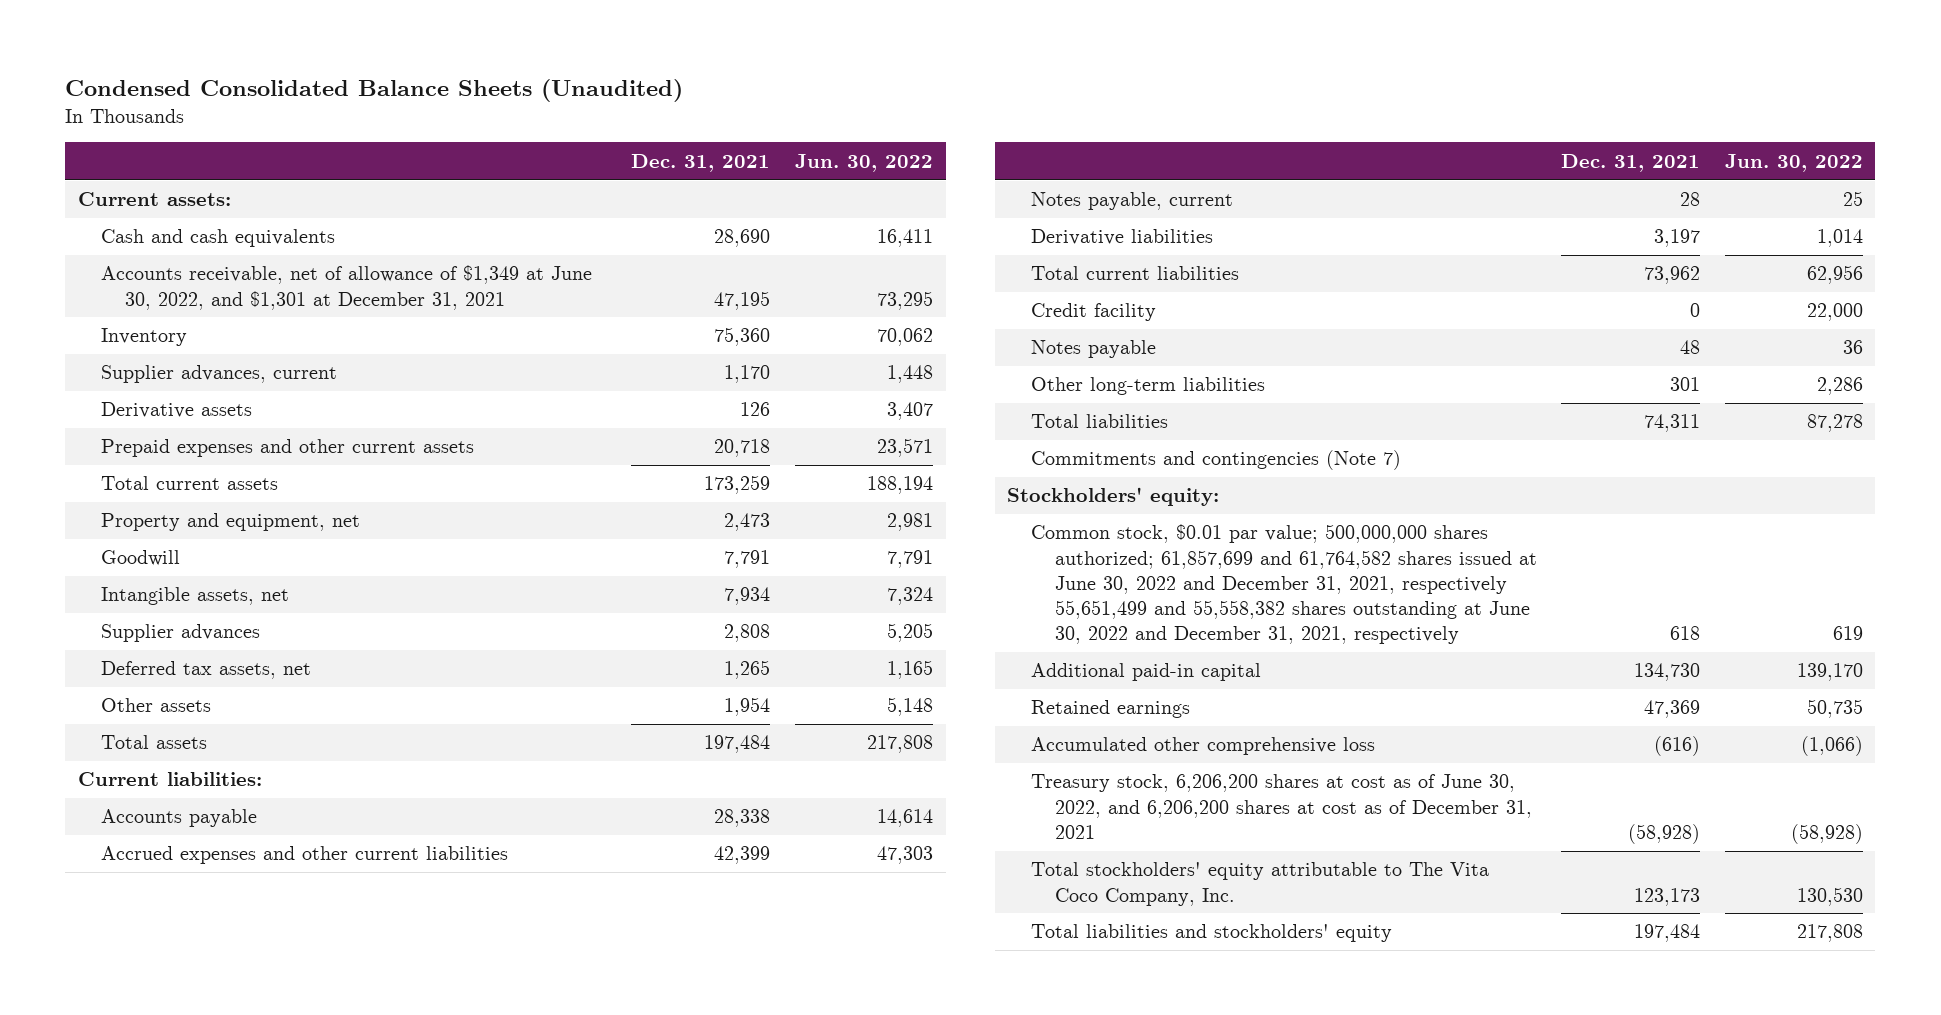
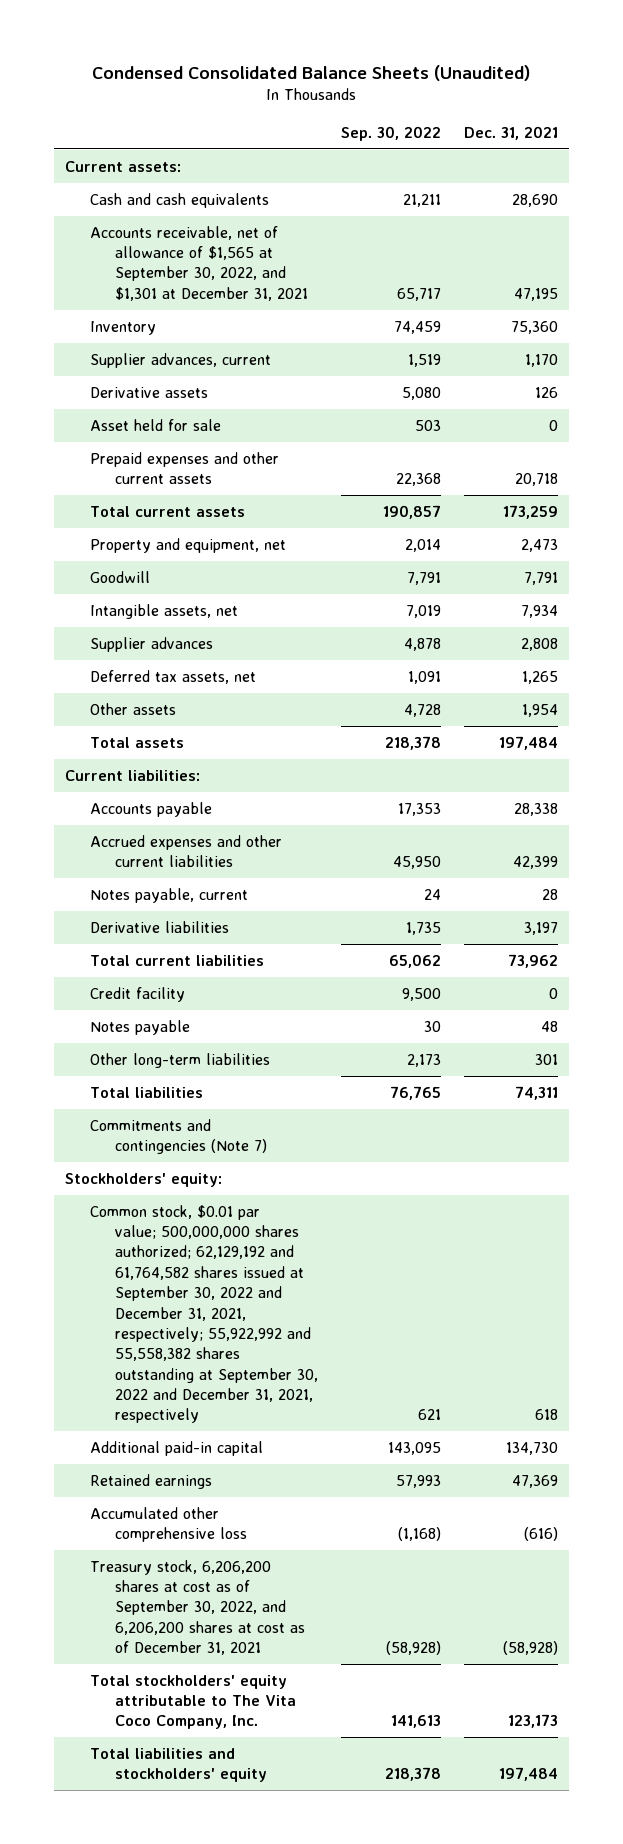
[795,153,934,172] Jun. 30, 2022 -> none
none -> [340,125,441,141] Sep. 30, 2022
[101,265,593,310] Accounts receivable, net of allowance of $1,349 at June 30, 2022, and $1,301 at December 31, 2021 -> [90,225,309,301] Accounts receivable, net of allowance of $1,565 at September 30, 2022, and $1,301 at December 31, 2021
none -> [90,418,222,431] Asset held for sale
[1031,524,1537,645] Common stock, $0.01 par value; 500,000,000 shares authorized; 61,857,699 and 61,764,582 shares issued at June 30, 2022 and December 31, 2021, respectively 55,651,499 and 55,558,382 shares outstanding at June 30, 2022 and December 31, 2021, respectively -> [90,1204,319,1424] Common stock, $0.01 par value; 500,000,000 shares authorized; 62,129,192 and 61,764,582 shares issued at September 30, 2022 and December 31, 2021, respectively; 55,922,992 and 55,558,382 shares outstanding at September 30, 2022 and December 31, 2021, respectively
[1031,774,1532,839] Treasury stock, 6,206,200 shares at cost as of June 30, 2022, and 6,206,200 shares at cost as of December 31, 2021 -> [90,1559,306,1656] Treasury stock, 6,206,200 shares at cost as of September 30, 2022, and 6,206,200 shares at cost as of December 31, 2021

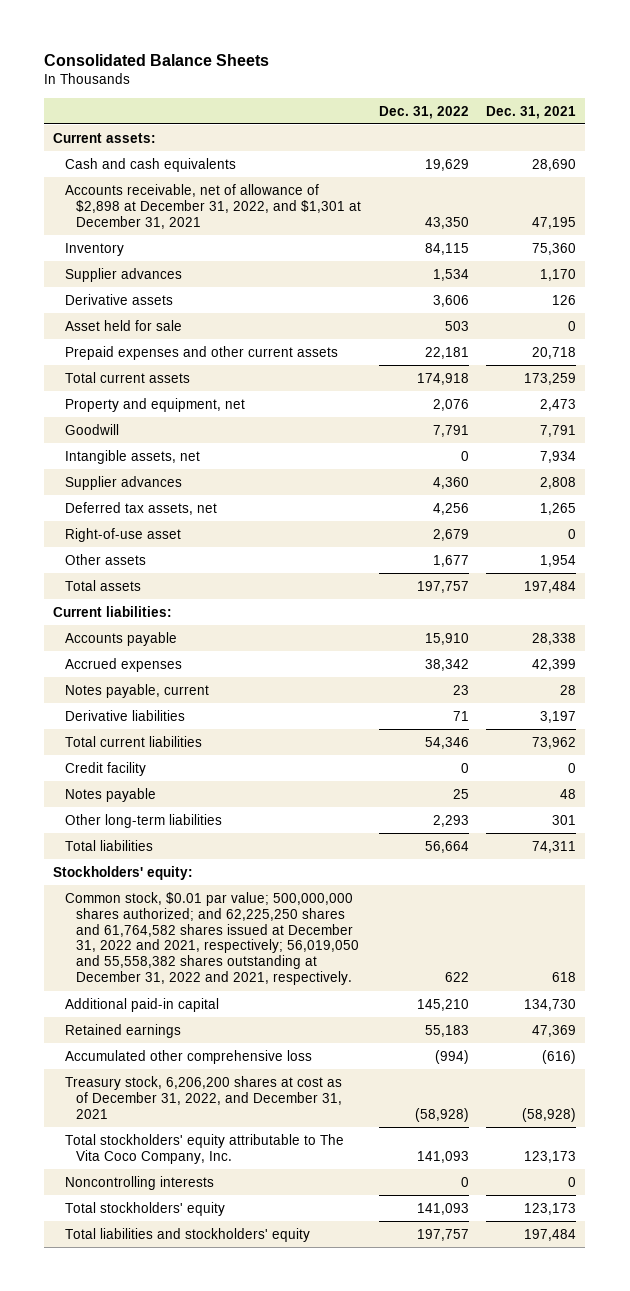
[92,64,531,81] Condensed Consolidated Balance Sheets (Unaudited) -> [44,53,270,66] Consolidated Balance Sheets
[340,125,441,141] Sep. 30, 2022 -> none
none -> [378,105,469,119] Dec. 31, 2022
[90,225,309,301] Accounts receivable, net of allowance of $1,565 at September 30, 2022, and $1,301 at December 31, 2021 -> [64,183,362,229] Accounts receivable, net of allowance of $2,898 at December 31, 2022, and $1,301 at December 31, 2021
[90,352,272,368] Supplier advances, current -> [64,267,182,282] Supplier advances
none -> [64,527,181,542] Right-of-use asset
[90,834,283,868] Accrued expenses and other current liabilities -> [64,657,182,672] Accrued expenses
[90,1118,268,1155] Commitments and contingencies (Note 7) -> none
[90,1204,319,1424] Common stock, $0.01 par value; 500,000,000 shares authorized; 62,129,192 and 61,764,582 shares issued at September 30, 2022 and December 31, 2021, respectively; 55,922,992 and 55,558,382 shares outstanding at September 30, 2022 and December 31, 2021, respectively -> [64,891,360,986] Common stock, $0.01 par value; 500,000,000 shares authorized; and 62,225,250 shares and 61,764,582 shares issued at December 31, 2022 and 2021, respectively; 56,019,050 and 55,558,382 shares outstanding at December 31, 2022 and 2021, respectively.
[90,1559,306,1656] Treasury stock, 6,206,200 shares at cost as of September 30, 2022, and 6,206,200 shares at cost as of December 31, 2021 -> [64,1075,343,1119] Treasury stock, 6,206,200 shares at cost as of December 31, 2022, and December 31, 2021
none -> [64,1175,214,1190] Noncontrolling interests
none -> [64,1201,225,1216] Total stockholders' equity

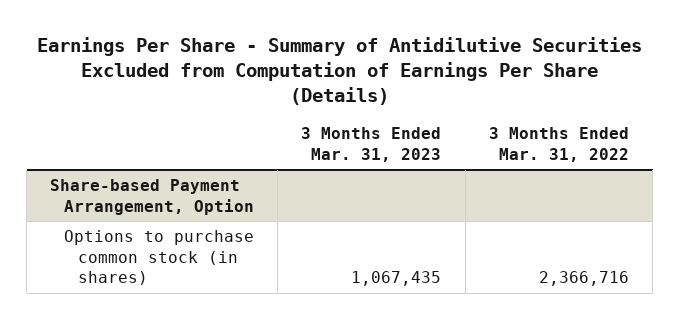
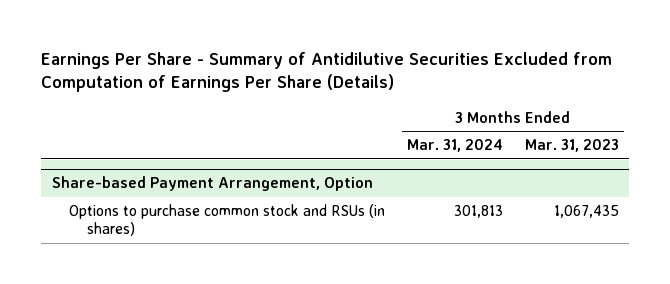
[488,127,629,162] 3 Months Ended Mar. 31, 2022 -> none
none -> [406,139,503,153] Mar. 31, 2024
[63,230,254,286] Options to purchase common stock (in shares) -> [69,203,386,237] Options to purchase common stock and RSUs (in shares)

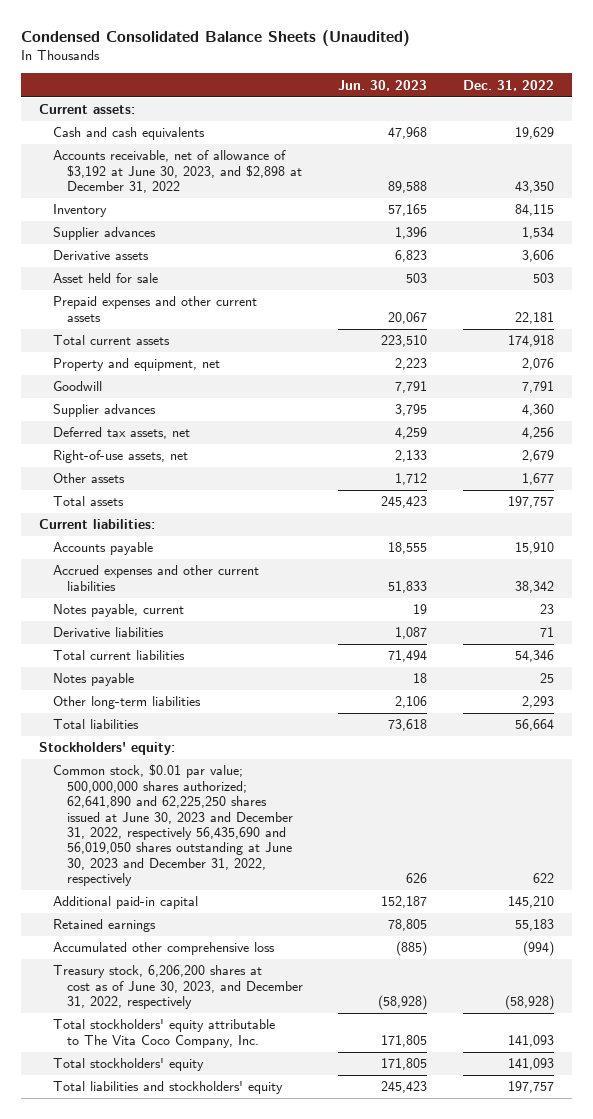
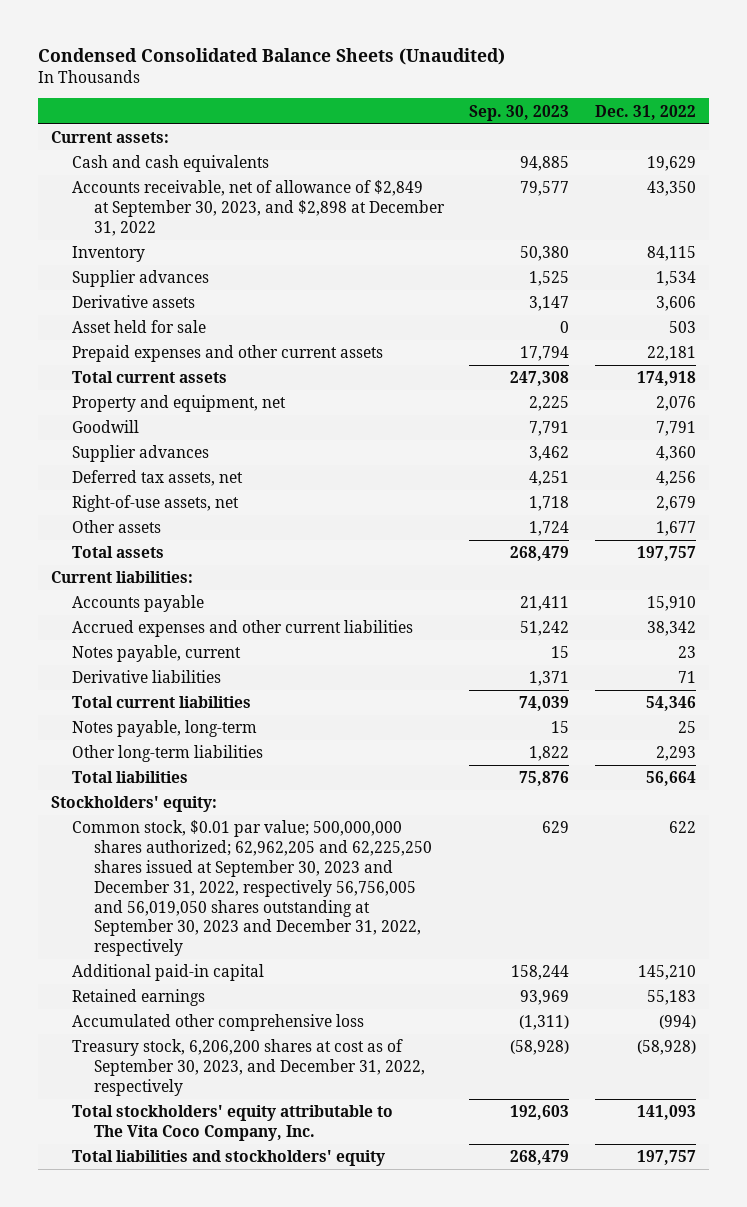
[338,79,428,91] Jun. 30, 2023 -> none
none -> [469,104,570,121] Sep. 30, 2023
[52,150,302,194] Accounts receivable, net of allowance of $3,192 at June 30, 2023, and $2,898 at December 31, 2022 -> [72,180,445,236] Accounts receivable, net of allowance of $2,849 at September 30, 2023, and $2,898 at December 31, 2022
[52,673,134,687] Notes payable -> [72,720,258,738] Notes payable, long-term
[52,764,293,887] Common stock, $0.01 par value; 500,000,000 shares authorized; 62,641,890 and 62,225,250 shares issued at June 30, 2023 and December 31, 2022, respectively 56,435,690 and 56,019,050 shares outstanding at June 30, 2023 and December 31, 2022, respectively -> [72,820,432,957] Common stock, $0.01 par value; 500,000,000 shares authorized; 62,962,205 and 62,225,250 shares issued at September 30, 2023 and December 31, 2022, respectively 56,756,005 and 56,019,050 shares outstanding at September 30, 2023 and December 31, 2022, respectively
[52,965,303,1010] Treasury stock, 6,206,200 shares at cost as of June 30, 2023, and December 31, 2022, respectively -> [72,1039,425,1096] Treasury stock, 6,206,200 shares at cost as of September 30, 2023, and December 31, 2022, respectively
[52,1058,204,1072] Total stockholders' equity -> none

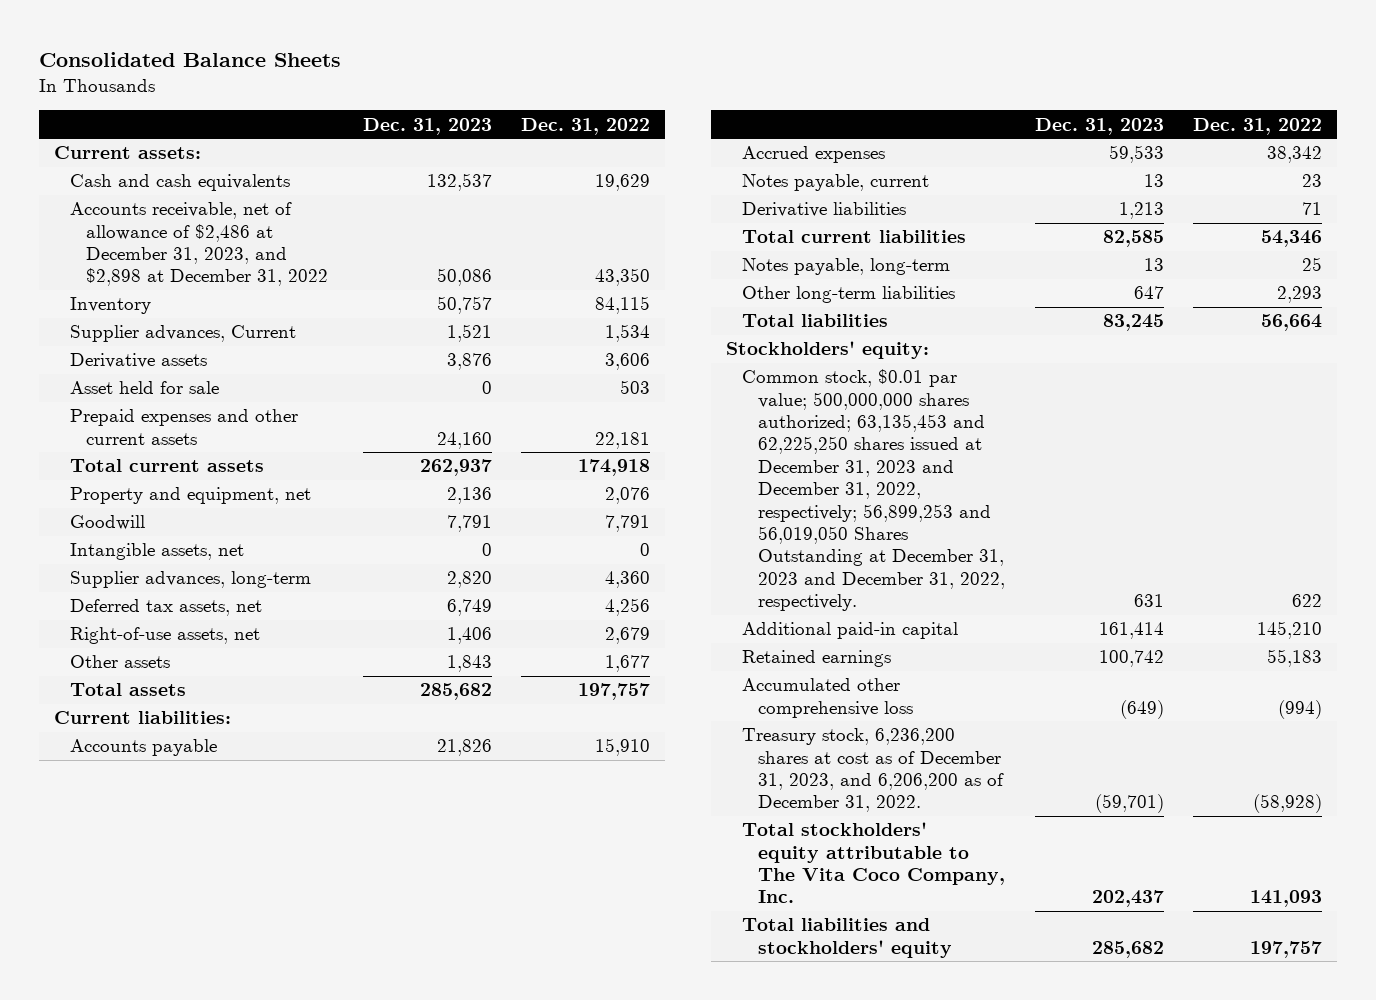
[38,48,506,66] Condensed Consolidated Balance Sheets (Unaudited) -> [39,52,342,68] Consolidated Balance Sheets
[469,104,570,121] Sep. 30, 2023 -> none
none -> [362,117,492,135] Dec. 31, 2023
[72,180,445,236] Accounts receivable, net of allowance of $2,849 at September 30, 2023, and $2,898 at December 31, 2022 -> [69,202,328,287] Accounts receivable, net of allowance of $2,486 at December 31, 2023, and $2,898 at December 31, 2022
[72,270,210,288] Supplier advances -> [69,325,296,343] Supplier advances, Current
none -> [69,543,244,561] Intangible assets, net
[72,445,210,463] Supplier advances -> [69,571,311,589] Supplier advances, long-term
[72,620,414,638] Accrued expenses and other current liabilities -> [741,146,885,164] Accrued expenses
[72,820,432,957] Common stock, $0.01 par value; 500,000,000 shares authorized; 62,962,205 and 62,225,250 shares issued at September 30, 2023 and December 31, 2022, respectively 56,756,005 and 56,019,050 shares outstanding at September 30, 2023 and December 31, 2022, respectively -> [741,369,1005,612] Common stock, $0.01 par value; 500,000,000 shares authorized; 63,135,453 and 62,225,250 shares issued at December 31, 2023 and December 31, 2022, respectively; 56,899,253 and 56,019,050 Shares Outstanding at December 31, 2023 and December 31, 2022, respectively.
[72,1039,425,1096] Treasury stock, 6,206,200 shares at cost as of September 30, 2023, and December 31, 2022, respectively -> [741,728,1004,813] Treasury stock, 6,236,200 shares at cost as of December 31, 2023, and 6,206,200 as of December 31, 2022.

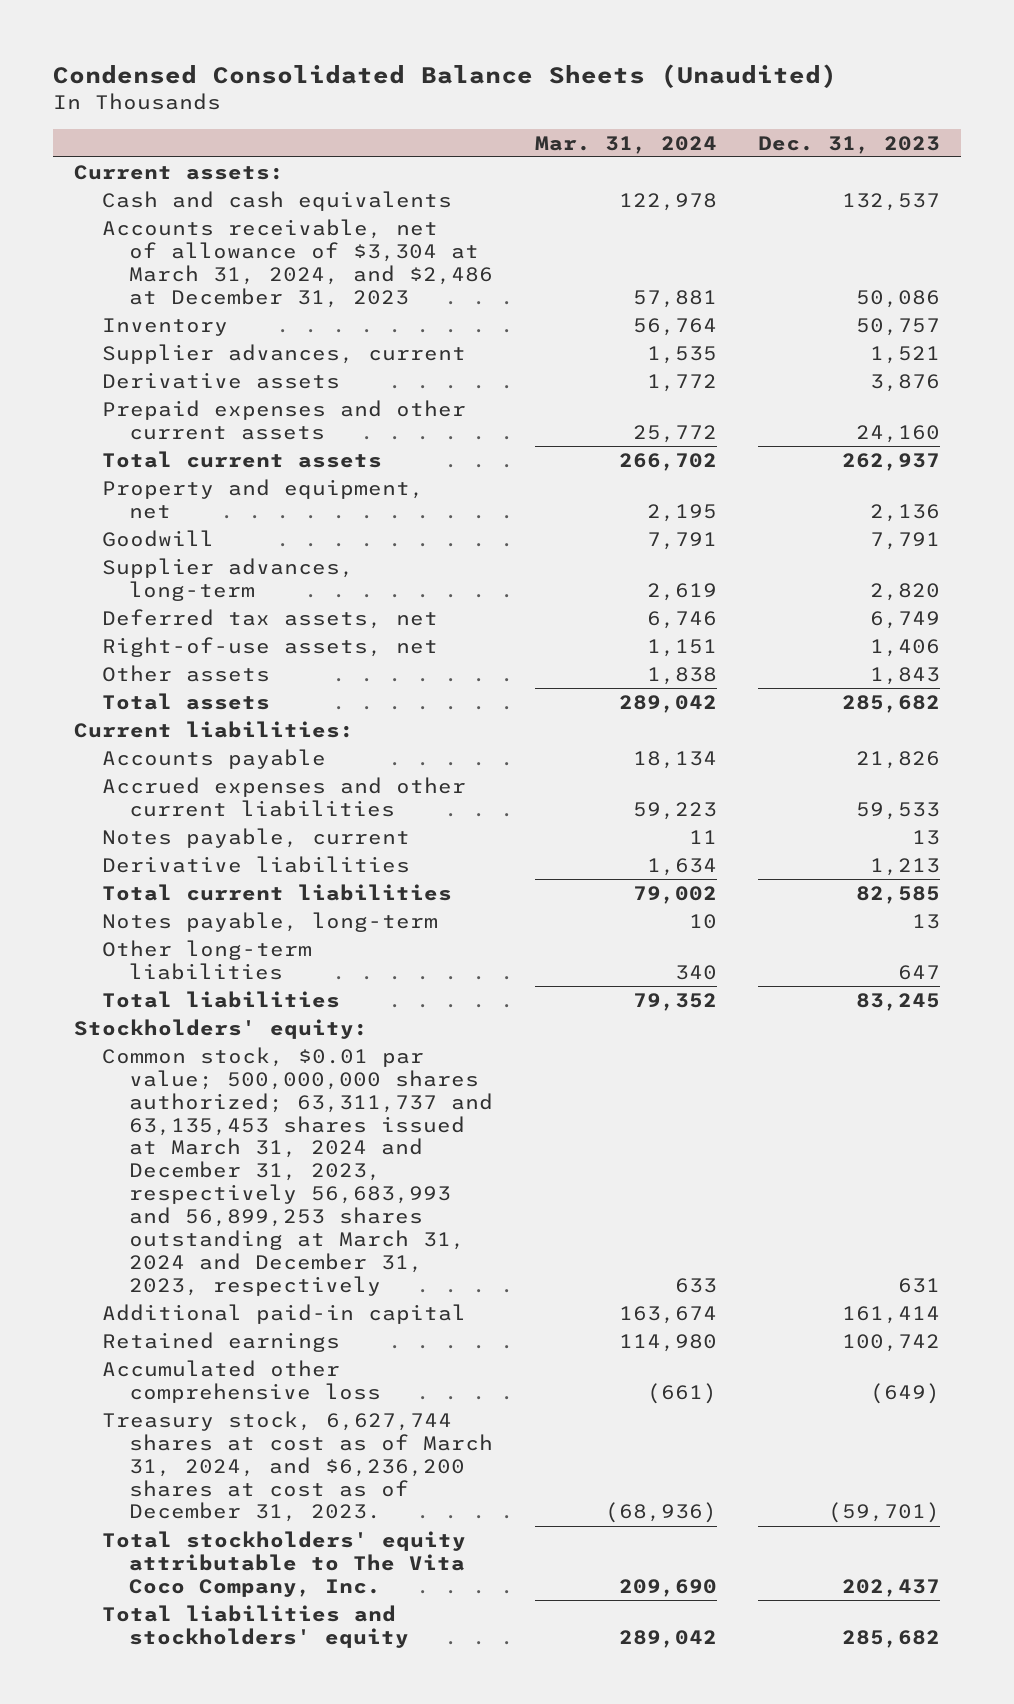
[39,52,342,68] Consolidated Balance Sheets -> [53,64,838,89] Condensed Consolidated Balance Sheets (Unaudited)
[521,117,651,135] Dec. 31, 2022 -> none
none -> [534,135,717,154] Mar. 31, 2024
[69,202,328,287] Accounts receivable, net of allowance of $2,486 at December 31, 2023, and $2,898 at December 31, 2022 -> [101,218,494,308] Accounts receivable, net of allowance of $3,304 at March 31, 2024, and $2,486 at December 31, 2023
[69,325,296,343] Supplier advances, Current -> [101,343,466,364] Supplier advances, current
[69,381,219,395] Asset held for sale -> none
[69,543,244,561] Intangible assets, net -> none
[741,146,885,164] Accrued expenses -> [101,776,466,817] Accrued expenses and other current liabilities
[741,369,1005,612] Common stock, $0.01 par value; 500,000,000 shares authorized; 63,135,453 and 62,225,250 shares issued at December 31, 2023 and December 31, 2022, respectively; 56,899,253 and 56,019,050 Shares Outstanding at December 31, 2023 and December 31, 2022, respectively. -> [101,1046,494,1296] Common stock, $0.01 par value; 500,000,000 shares authorized; 63,311,737 and 63,135,453 shares issued at March 31, 2024 and December 31, 2023, respectively 56,683,993 and 56,899,253 shares outstanding at March 31, 2024 and December 31, 2023, respectively
[741,728,1004,813] Treasury stock, 6,236,200 shares at cost as of December 31, 2023, and 6,206,200 as of December 31, 2022. -> [101,1410,494,1523] Treasury stock, 6,627,744 shares at cost as of March 31, 2024, and $6,236,200 shares at cost as of December 31, 2023.

